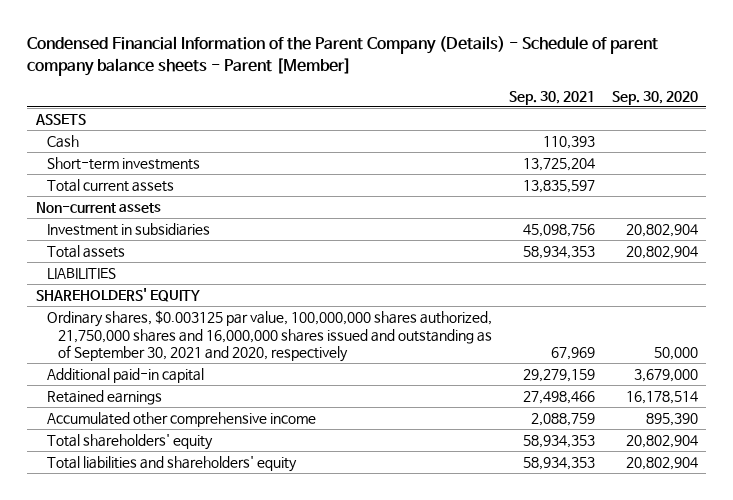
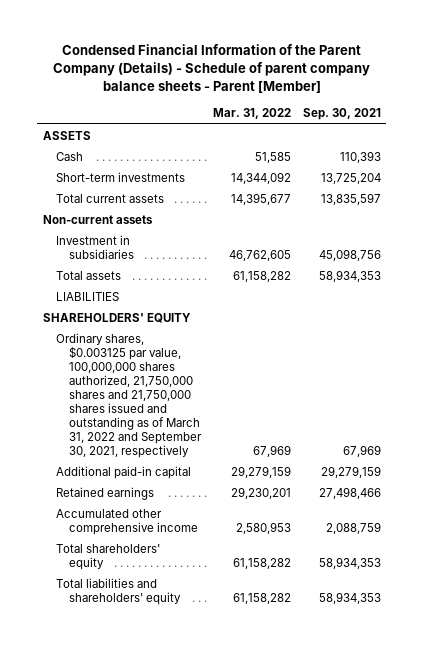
[611,90,698,105] Sep. 30, 2020 -> none
none -> [212,108,291,120] Mar. 31, 2022
[46,310,492,363] Ordinary shares, $0.003125 par value, 100,000,000 shares authorized, 21,750,000 shares and 16,000,000 shares issued and outstanding as of September 30, 2021 and 2020, respectively -> [56,332,203,458] Ordinary shares, $0.003125 par value, 100,000,000 shares authorized, 21,750,000 shares and 21,750,000 shares issued and outstanding as of March 31, 2022 and September 30, 2021, respectively

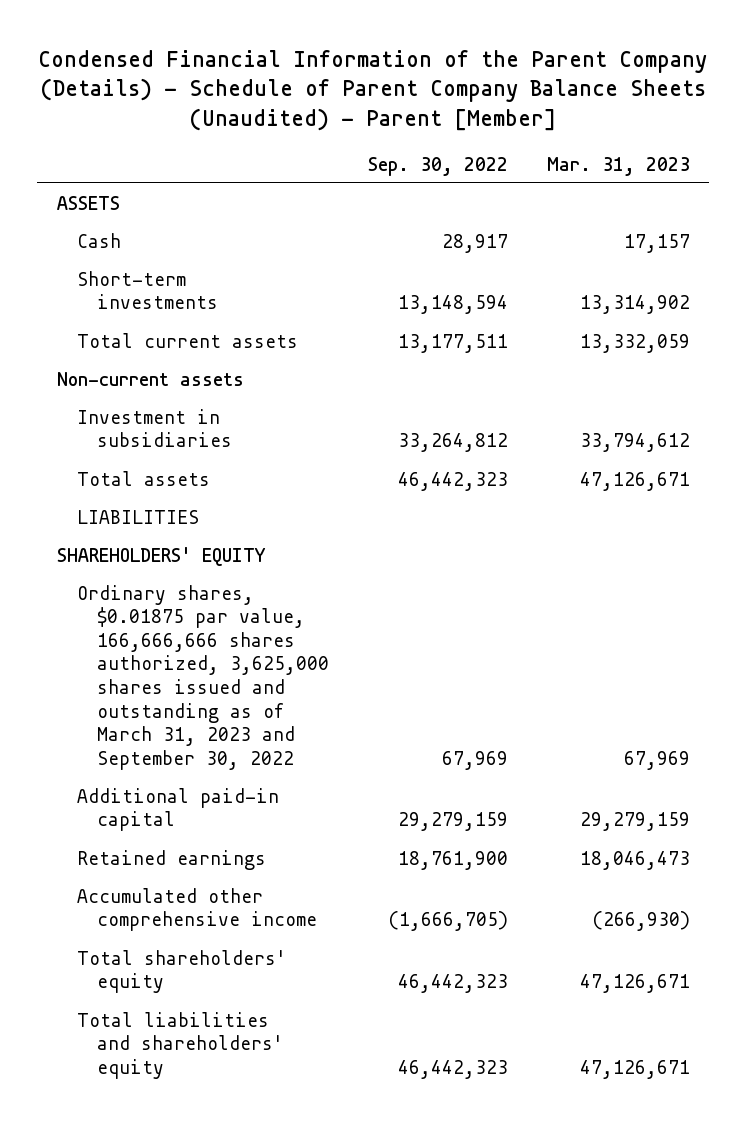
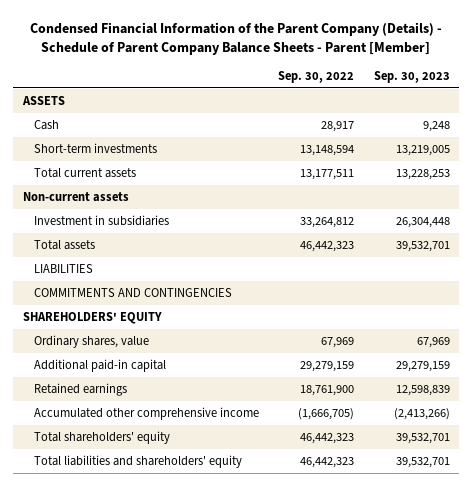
[38,49,708,131] Condensed Financial Information of the Parent Company (Details) - Schedule of Parent Company Balance Sheets (Unaudited) - Parent [Member] -> [30,21,443,55] Condensed Financial Information of the Parent Company (Details) - Schedule of Parent Company Balance Sheets - Parent [Member]
[546,156,690,176] Mar. 31, 2023 -> none
none -> [373,70,450,83] Sep. 30, 2023
none -> [34,287,233,297] COMMITMENTS AND CONTINGENCIES
[76,584,329,770] Ordinary shares, $0.01875 par value, 166,666,666 shares authorized, 3,625,000 shares issued and outstanding as of March 31, 2023 and September 30, 2022 -> [34,334,150,348] Ordinary shares, value

